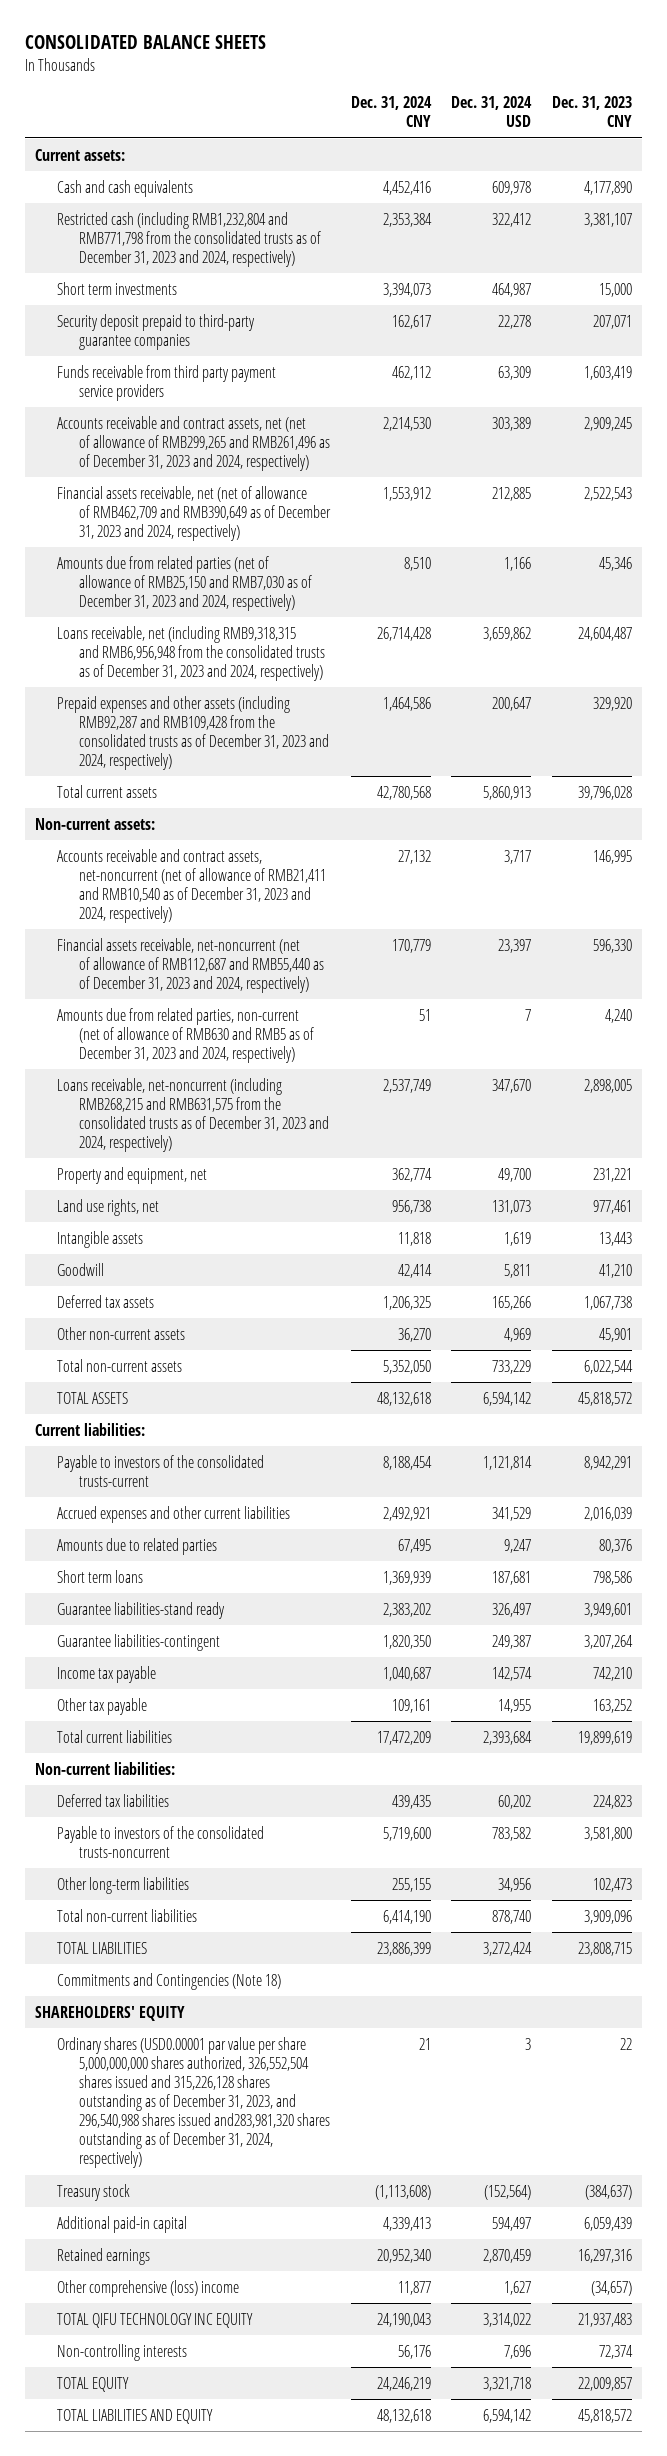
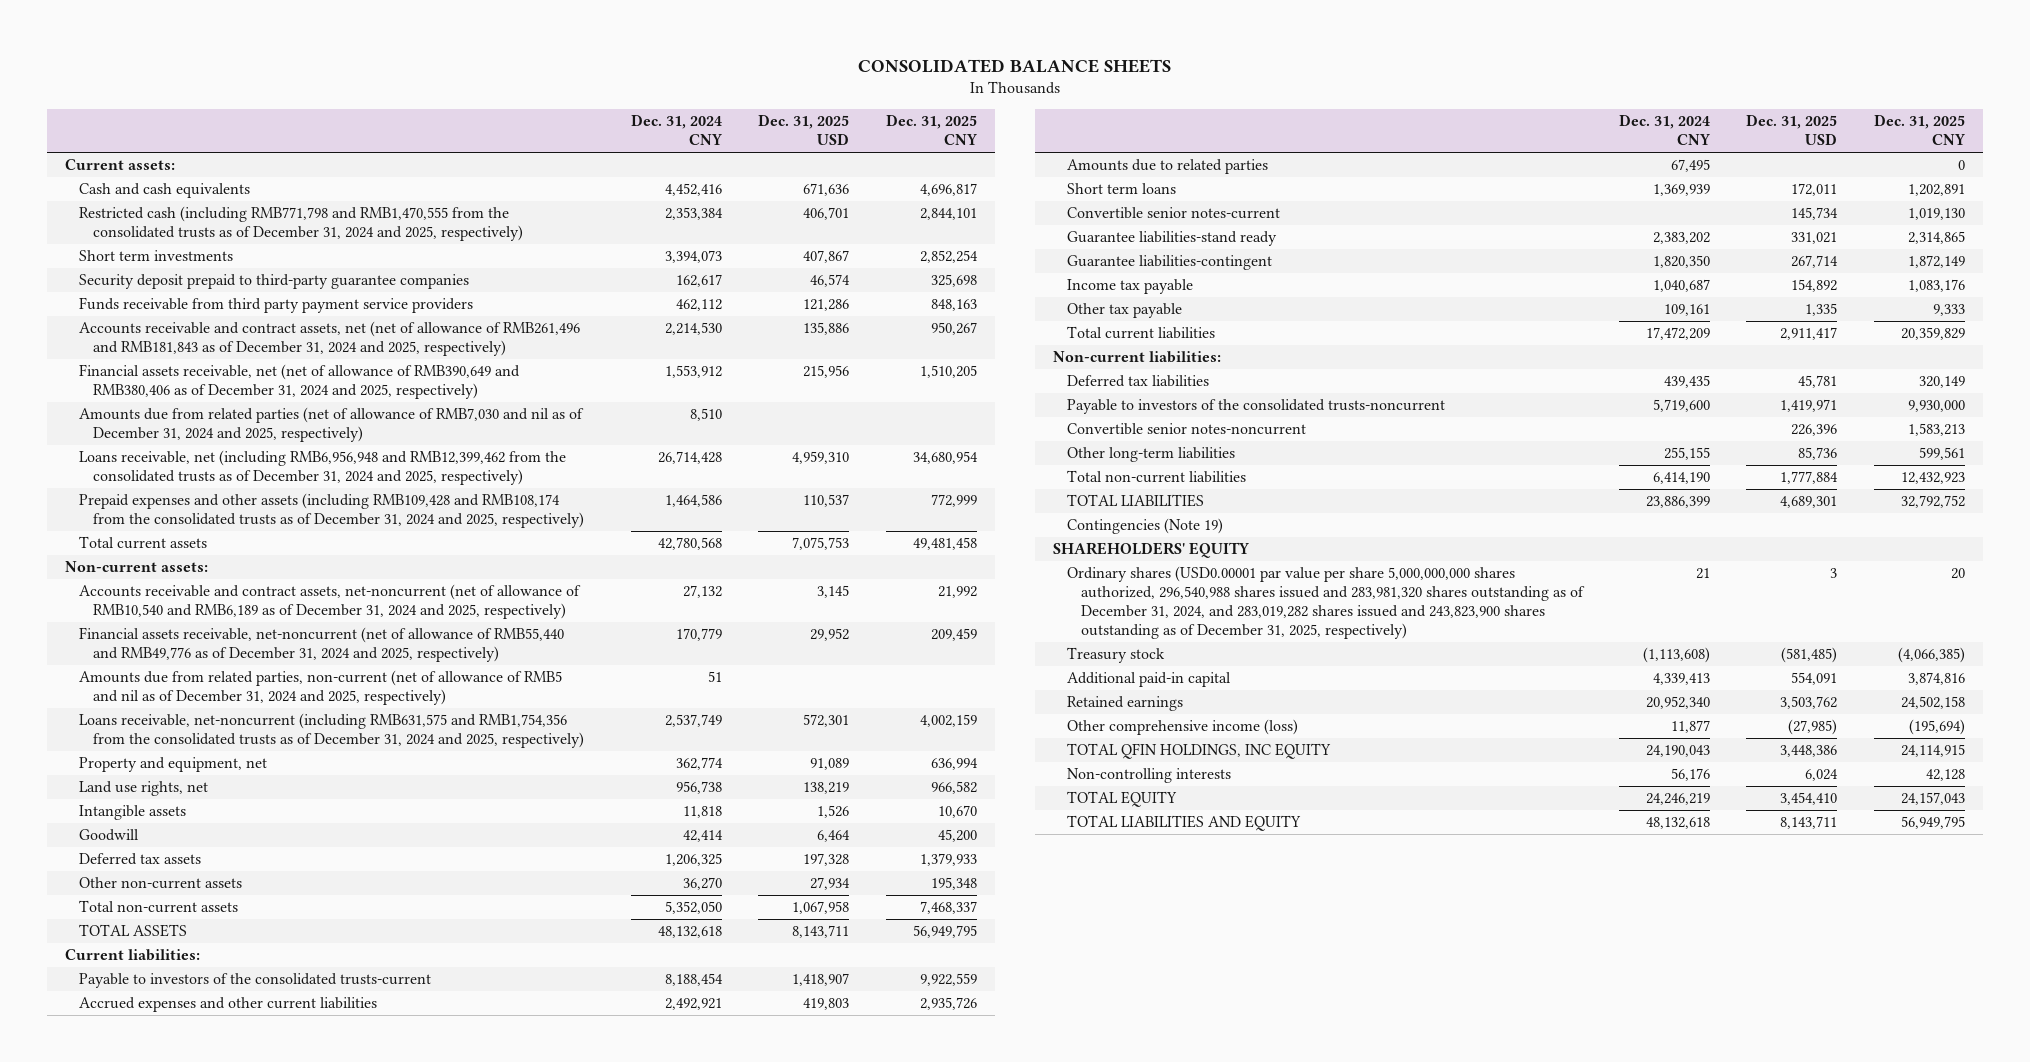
[451,96,533,128] Dec. 31, 2024 USD -> none
[551,96,632,128] Dec. 31, 2023 CNY -> none
none -> [758,114,850,146] Dec. 31, 2025 USD
none -> [885,114,977,146] Dec. 31, 2025 CNY
[56,211,322,267] Restricted cash (including RMB1,232,804 and RMB771,798 from the consolidated trusts as of December 31, 2023 and 2024, respectively) -> [78,206,523,242] Restricted cash (including RMB771,798 and RMB1,470,555 from the consolidated trusts as of December 31, 2024 and 2025, respectively)
[56,415,331,471] Accounts receivable and contract assets, net (net of allowance of RMB299,265 and RMB261,496 as of December 31, 2023 and 2024, respectively) -> [78,321,580,357] Accounts receivable and contract assets, net (net of allowance of RMB261,496 and RMB181,843 as of December 31, 2024 and 2025, respectively)
[56,485,332,541] Financial assets receivable, net (net of allowance of RMB462,709 and RMB390,649 as of December 31, 2023 and 2024, respectively) -> [78,364,520,400] Financial assets receivable, net (net of allowance of RMB390,649 and RMB380,406 as of December 31, 2024 and 2025, respectively)
[56,555,313,611] Amounts due from related parties (net of allowance of RMB25,150 and RMB7,030 as of December 31, 2023 and 2024, respectively) -> [78,407,584,443] Amounts due from related parties (net of allowance of RMB7,030 and nil as of December 31, 2024 and 2025, respectively)
[56,625,326,681] Loans receivable, net (including RMB9,318,315 and RMB6,956,948 from the consolidated trusts as of December 31, 2023 and 2024, respectively) -> [78,450,566,486] Loans receivable, net (including RMB6,956,948 and RMB12,399,462 from the consolidated trusts as of December 31, 2024 and 2025, respectively)
[56,695,330,770] Prepaid expenses and other assets (including RMB92,287 and RMB109,428 from the consolidated trusts as of December 31, 2023 and 2024, respectively) -> [78,493,584,529] Prepaid expenses and other assets (including RMB109,428 and RMB108,174 from the consolidated trusts as of December 31, 2024 and 2025, respectively)
[56,848,327,923] Accounts receivable and contract assets, net-noncurrent (net of allowance of RMB21,411 and RMB10,540 as of December 31, 2023 and 2024, respectively) -> [78,584,581,620] Accounts receivable and contract assets, net-noncurrent (net of allowance of RMB10,540 and RMB6,189 as of December 31, 2024 and 2025, respectively)
[56,937,325,993] Financial assets receivable, net-noncurrent (net of allowance of RMB112,687 and RMB55,440 as of December 31, 2023 and 2024, respectively) -> [78,627,564,663] Financial assets receivable, net-noncurrent (net of allowance of RMB55,440 and RMB49,776 as of December 31, 2024 and 2025, respectively)
[56,1007,315,1063] Amounts due from related parties, non-current (net of allowance of RMB630 and RMB5 as of December 31, 2023 and 2024, respectively) -> [78,670,562,706] Amounts due from related parties, non-current (net of allowance of RMB5 and nil as of December 31, 2024 and 2025, respectively)
[56,1077,330,1152] Loans receivable, net-noncurrent (including RMB268,215 and RMB631,575 from the consolidated trusts as of December 31, 2023 and 2024, respectively) -> [78,713,584,749] Loans receivable, net-noncurrent (including RMB631,575 and RMB1,754,356 from the consolidated trusts as of December 31, 2024 and 2025, respectively)
none -> [1066,207,1280,220] Convertible senior notes-current
none -> [1066,423,1306,436] Convertible senior notes-noncurrent
[56,1972,281,1990] Commitments and Contingencies (Note 18) -> [1066,518,1223,535] Contingencies (Note 19)
[56,2036,331,2169] Ordinary shares (USD0.00001 par value per share 5,000,000,000 shares authorized, 326,552,504 shares issued and 315,226,128 shares outstanding as of December 31, 2023, and 296,540,988 shares issued and283,981,320 shares outstanding as of December 31, 2024, respectively) -> [1066,566,1585,640] Ordinary shares (USD0.00001 par value per share 5,000,000,000 shares authorized, 296,540,988 shares issued and 283,981,320 shares outstanding as of December 31, 2024, and 283,019,282 shares issued and 243,823,900 shares outstanding as of December 31, 2025, respectively)
[56,2279,239,2297] Other comprehensive (loss) income -> [1066,719,1298,736] Other comprehensive income (loss)
[56,2312,253,2328] TOTAL QIFU TECHNOLOGY INC EQUITY -> [1066,743,1331,760] TOTAL QFIN HOLDINGS, INC EQUITY

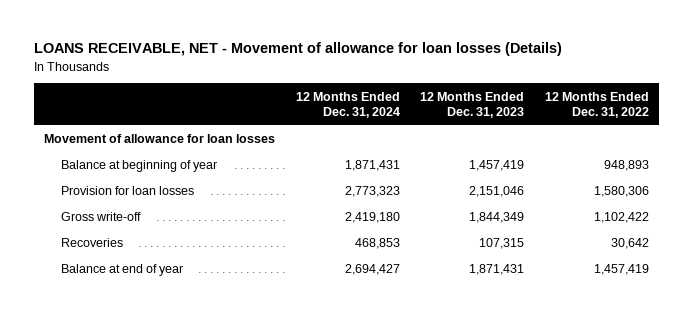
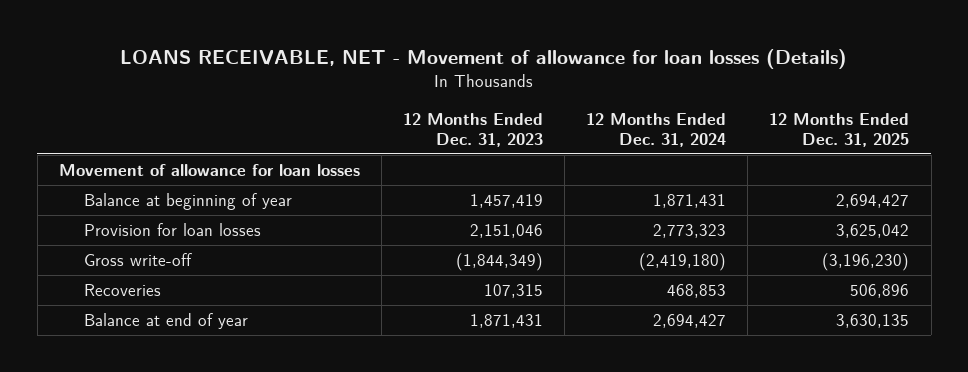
[544,91,649,119] 12 Months Ended Dec. 31, 2022 -> none
none -> [769,112,910,147] 12 Months Ended Dec. 31, 2025
[344,212,400,224] 2,419,180 -> [639,253,727,272] (2,419,180)
[469,212,525,224] 1,844,349 -> [455,253,543,272] (1,844,349)

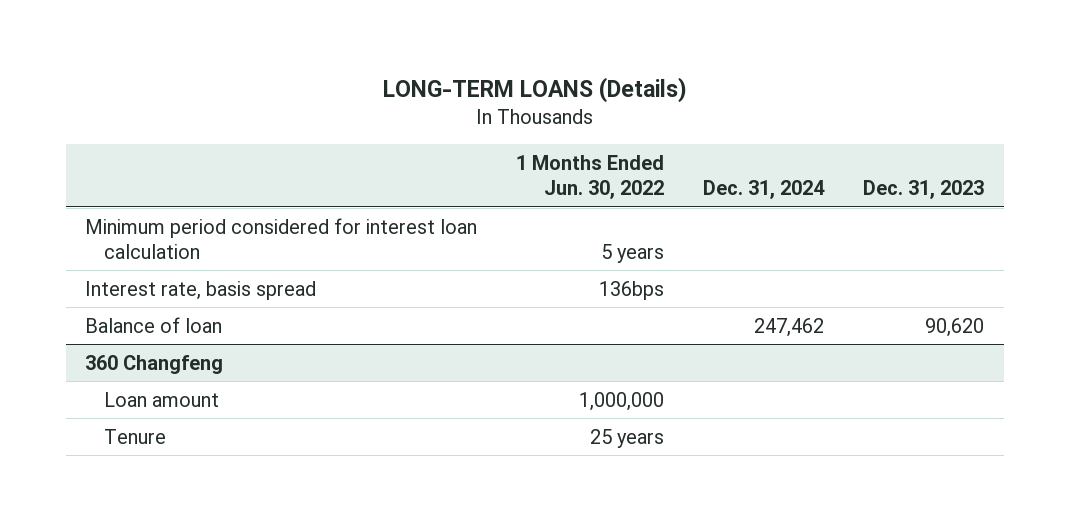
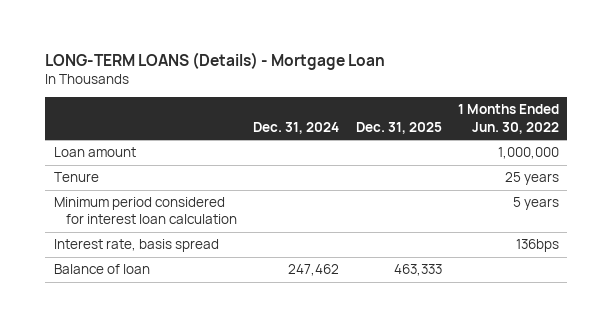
[382,76,687,103] LONG-TERM LOANS (Details) -> [45,52,386,71] LONG-TERM LOANS (Details) - Mortgage Loan
[863,180,985,200] Dec. 31, 2023 -> none
none -> [355,121,442,134] Dec. 31, 2025
none -> [53,147,136,158] Loan amount
none -> [53,172,99,183] Tenure
[85,354,224,374] 360 Changfeng -> none
[103,391,219,407] Loan amount -> none
[103,428,166,444] Tenure -> none

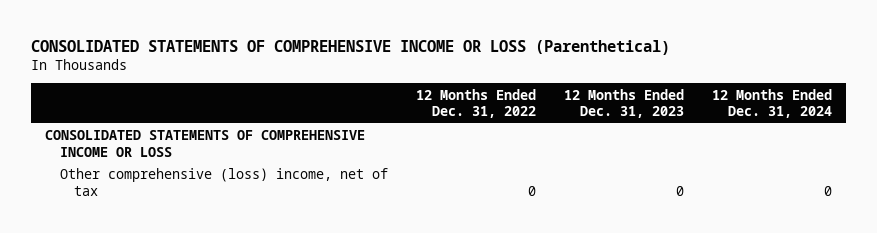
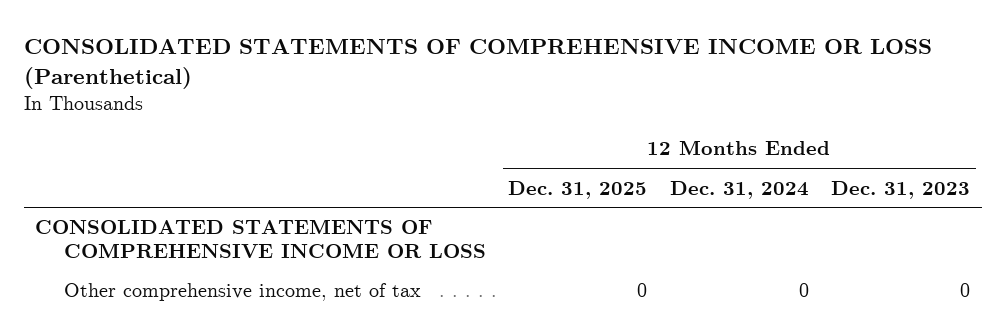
[415,88,536,119] 12 Months Ended Dec. 31, 2022 -> none
none -> [508,180,648,199] Dec. 31, 2025
[59,168,388,196] Other comprehensive (loss) income, net of tax -> [63,283,421,302] Other comprehensive income, net of tax

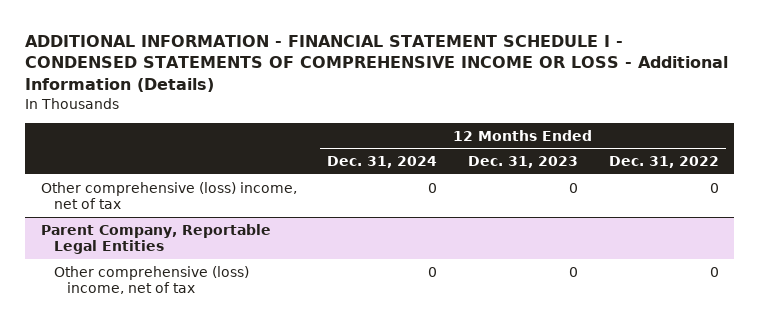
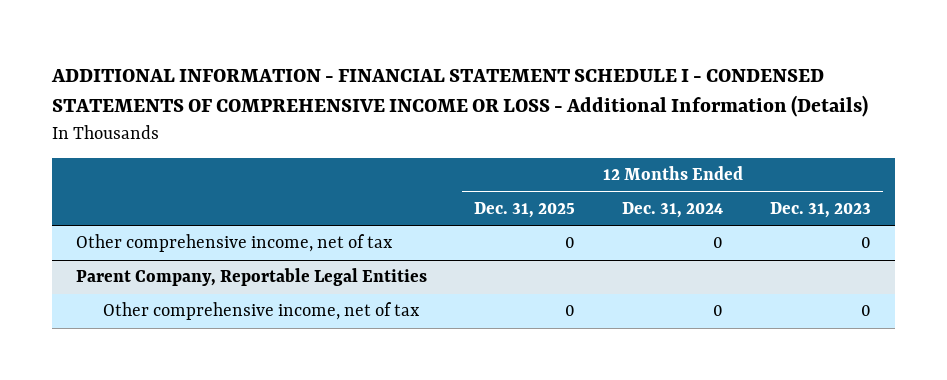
[608,155,719,168] Dec. 31, 2022 -> none
none -> [473,202,575,219] Dec. 31, 2025
[40,181,297,210] Other comprehensive (loss) income, net of tax -> [75,234,393,253] Other comprehensive income, net of tax
[53,265,249,295] Other comprehensive (loss) income, net of tax -> [102,302,420,321] Other comprehensive income, net of tax

